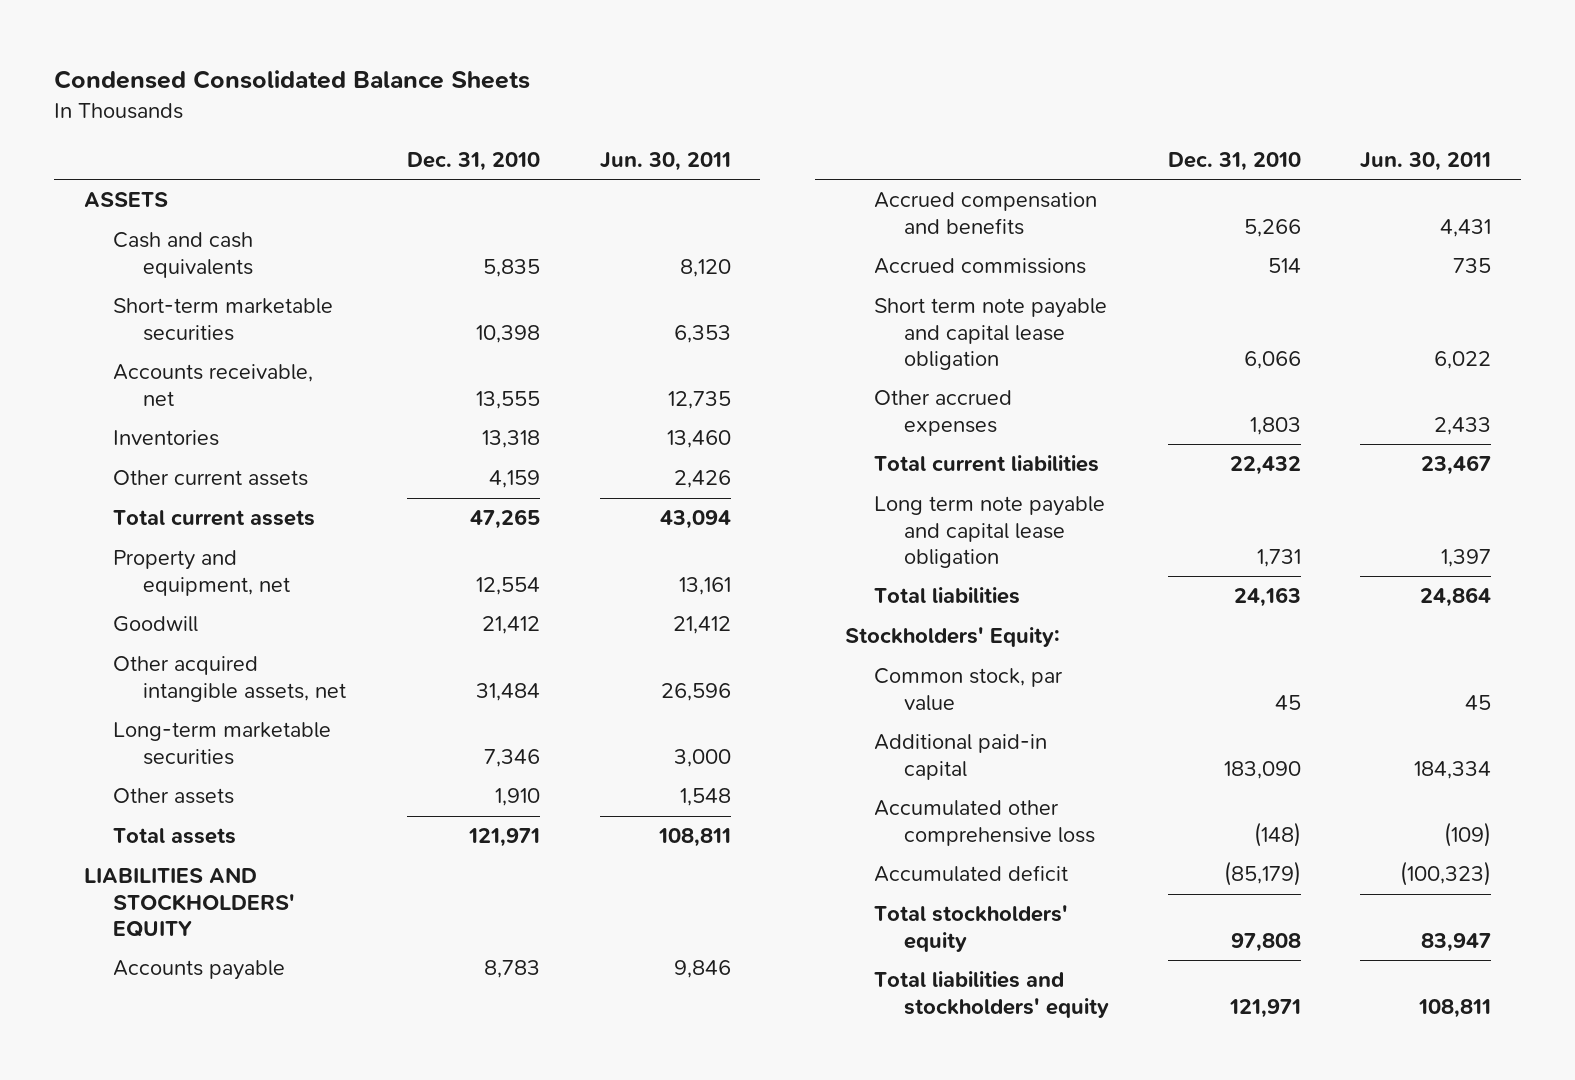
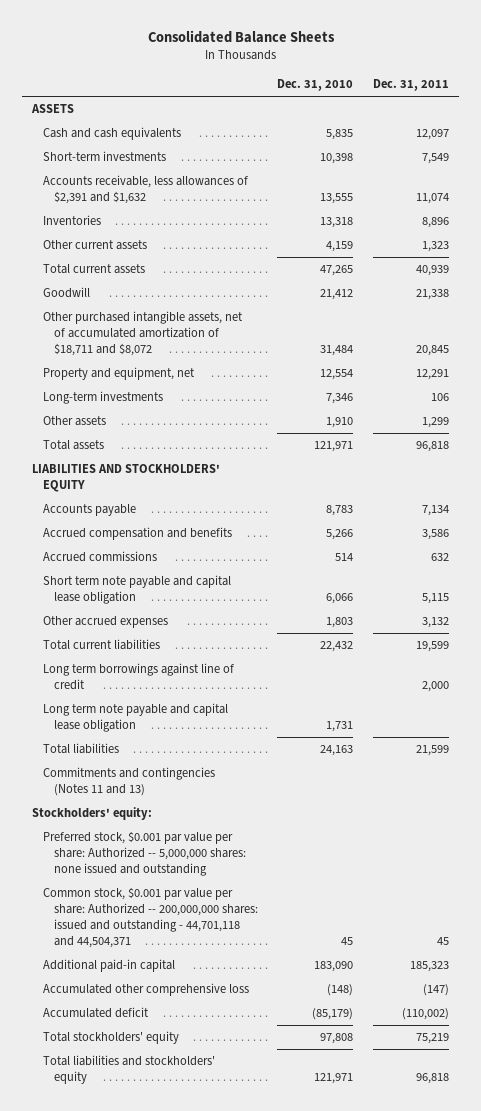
[54,70,531,90] Condensed Consolidated Balance Sheets -> [147,30,335,44] Consolidated Balance Sheets
[599,151,731,171] Jun. 30, 2011 -> none
none -> [373,79,450,92] Dec. 31, 2011
[113,298,334,341] Short-term marketable securities -> [42,151,166,162] Short-term investments
[113,364,314,406] Accounts receivable, net -> [42,175,248,205] Accounts receivable, less allowances of $2,391 and $1,632
[113,656,346,702] Other acquired intangible assets, net -> [42,311,243,357] Other purchased intangible assets, net of accumulated amortization of $18,711 and $8,072
[113,550,290,596] Property and equipment, net -> [42,367,195,381] Property and equipment, net
[113,722,332,765] Long-term marketable securities -> [42,391,163,405] Long-term investments
none -> [42,663,234,691] Long term borrowings against line of credit
none -> [42,767,215,797] Commitments and contingencies (Notes 11 and 13)
[844,627,1060,648] Stockholders' Equity: -> [32,807,153,821] Stockholders' equity:
none -> [42,831,246,877] Preferred stock, $0.001 par value per share: Authorized -- 5,000,000 shares: none issued and outstanding
[874,668,1064,711] Common stock, par value -> [42,887,258,948] Common stock, $0.001 par value per share: Authorized -- 200,000,000 shares: issued and outstanding - 44,701,118 and 44,504,371

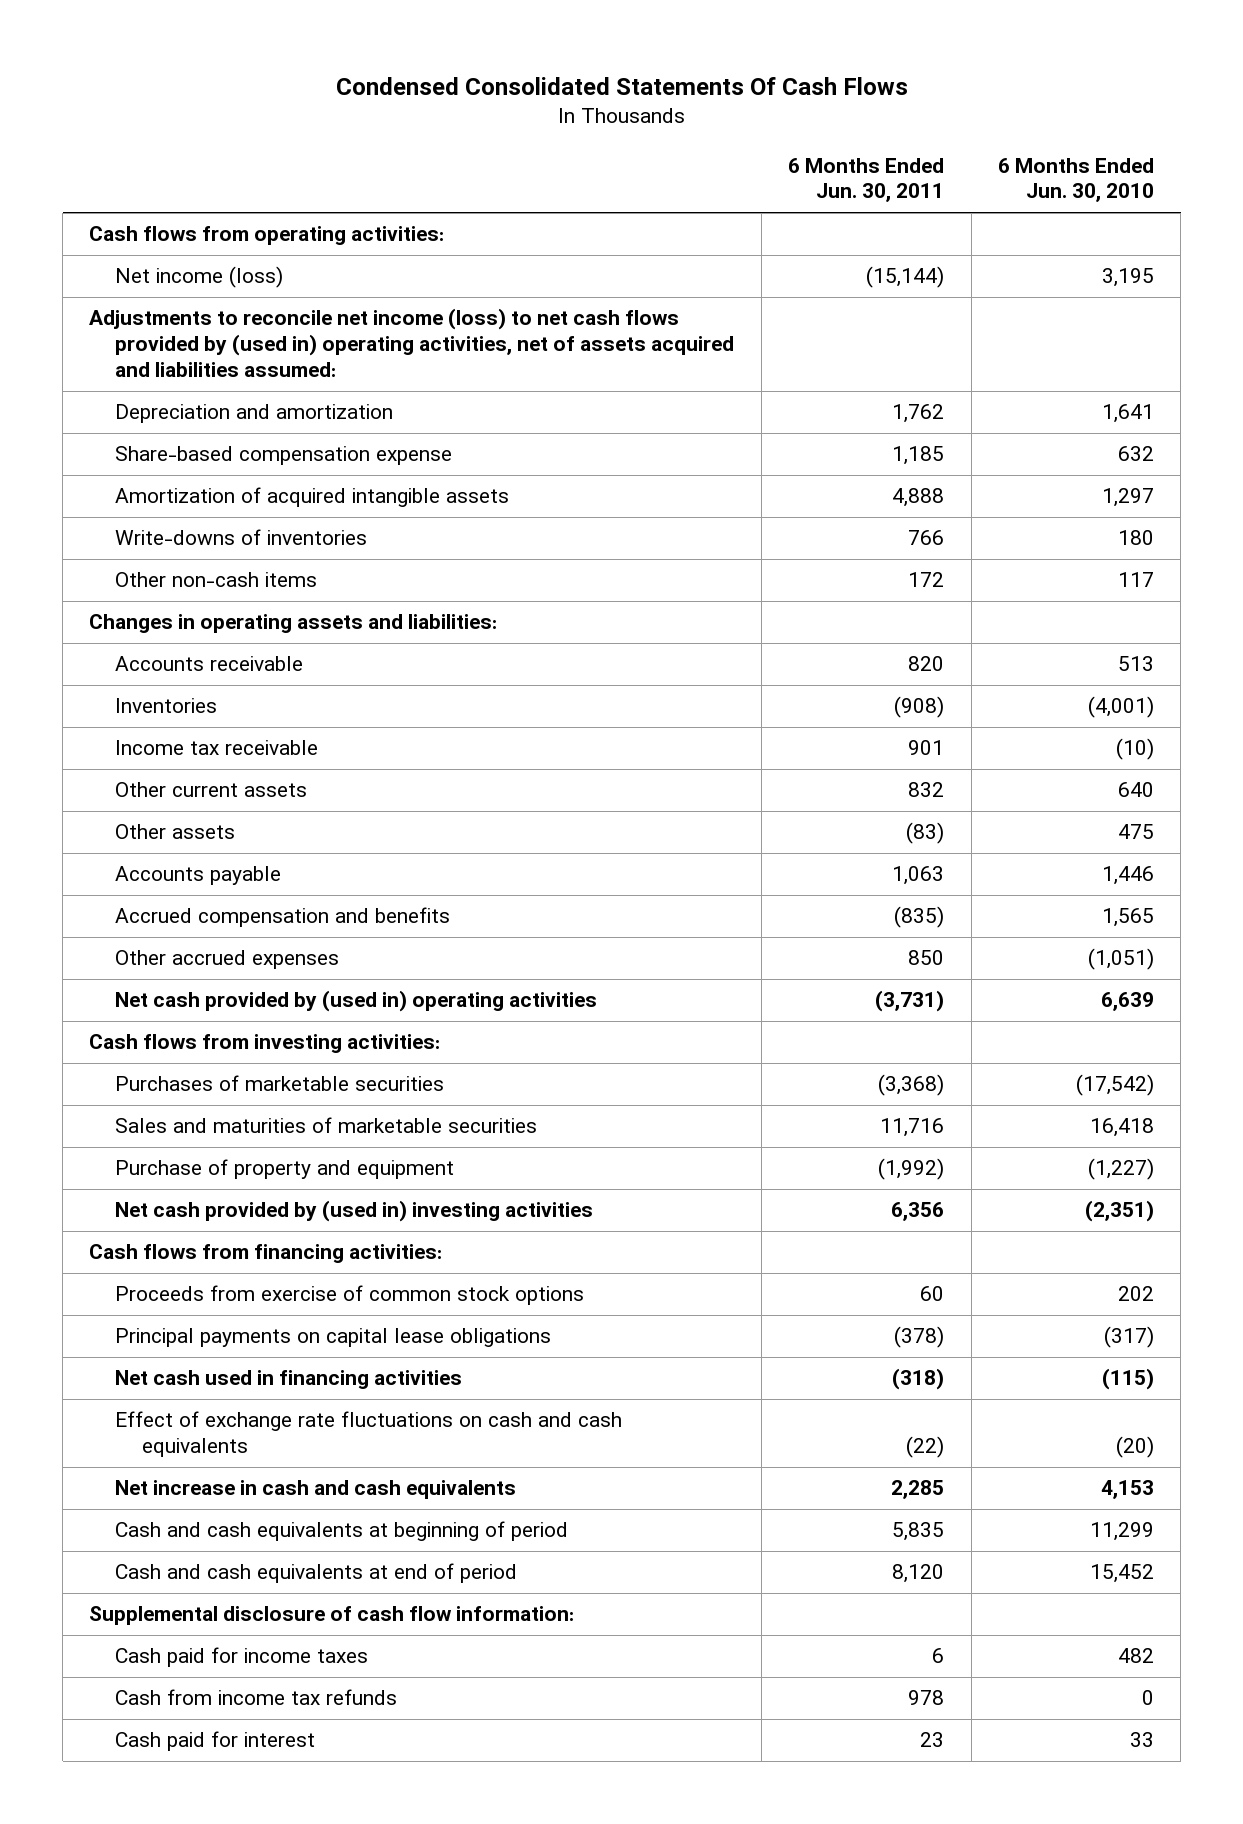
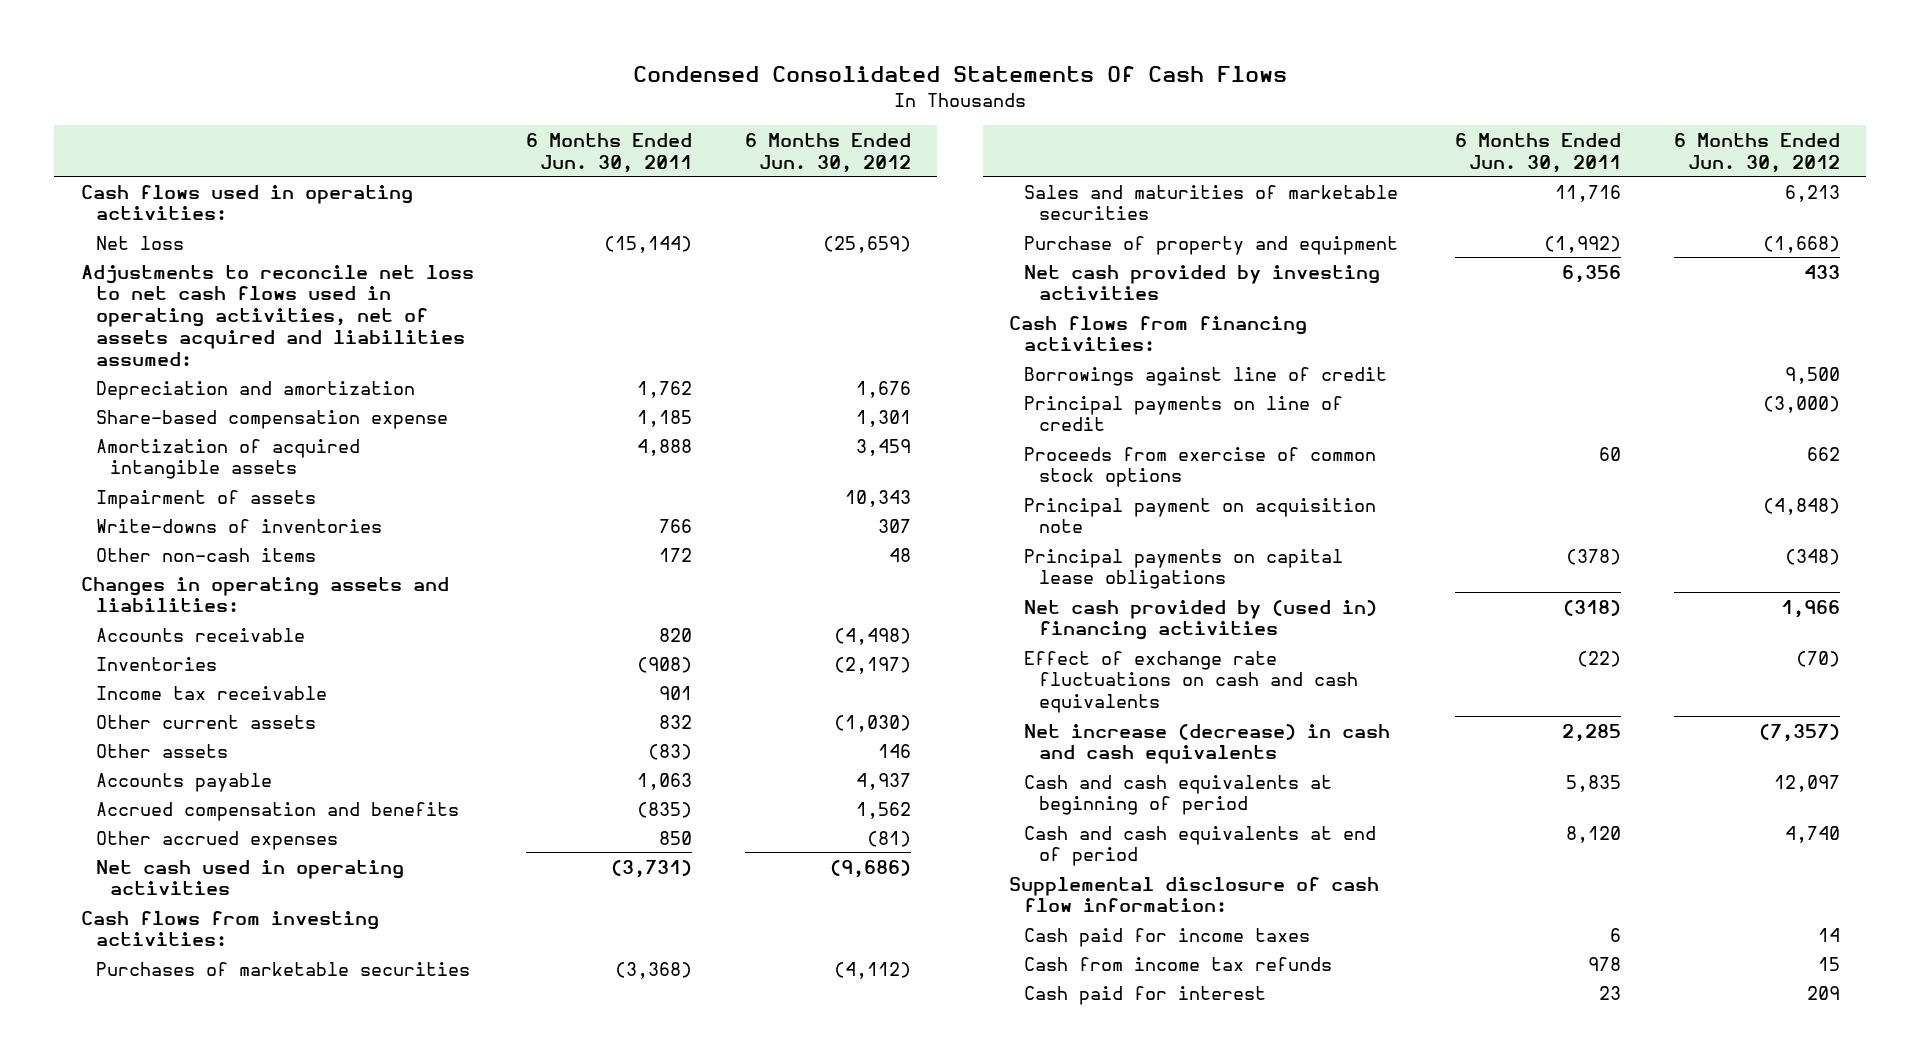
[997,157,1154,203] 6 Months Ended Jun. 30, 2010 -> none
none -> [745,132,912,173] 6 Months Ended Jun. 30, 2012
[89,226,445,246] Cash flows from operating activities: -> [80,184,413,221] Cash flows used in operating activities:
[115,266,284,289] Net income (loss) -> [95,235,184,250] Net loss
[89,308,735,378] Adjustments to reconcile net income (loss) to net cash flows provided by (used in) operating activities, net of assets acquired and liabilities assumed: -> [80,264,474,366] Adjustments to reconcile net loss to net cash flows used in operating activities, net of assets acquired and liabilities assumed:
none -> [95,489,316,509] Impairment of assets
[115,990,598,1013] Net cash provided by (used in) operating activities -> [95,859,404,896] Net cash used in operating activities
[115,1200,594,1223] Net cash provided by (used in) investing activities -> [1024,264,1381,301] Net cash provided by investing activities
none -> [1024,366,1388,386] Borrowings against line of credit
none -> [1024,395,1344,432] Principal payments on line of credit
none -> [1024,497,1377,534] Principal payment on acquisition note
[115,1370,463,1390] Net cash used in financing activities -> [1024,599,1378,641] Net cash provided by (used in) financing activities
[115,1480,517,1500] Net increase in cash and cash equivalents -> [1024,723,1391,765] Net increase (decrease) in cash and cash equivalents

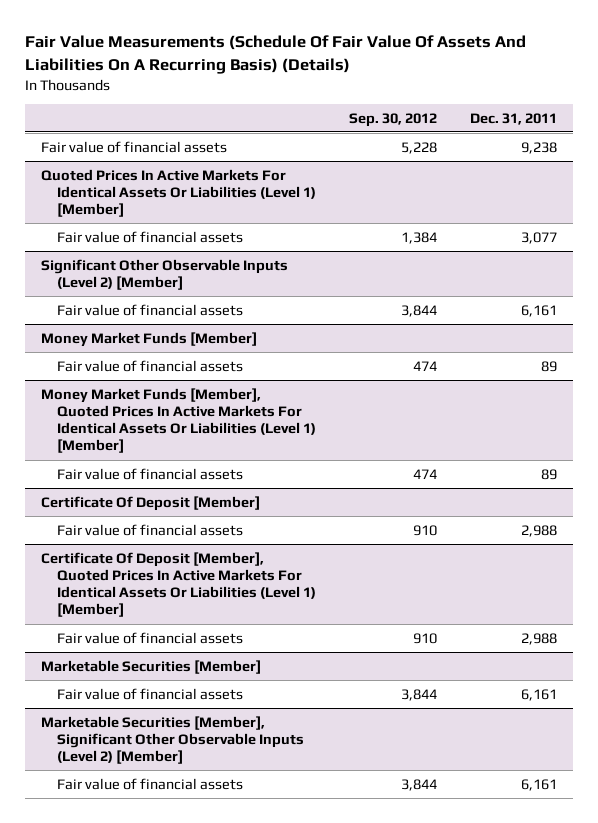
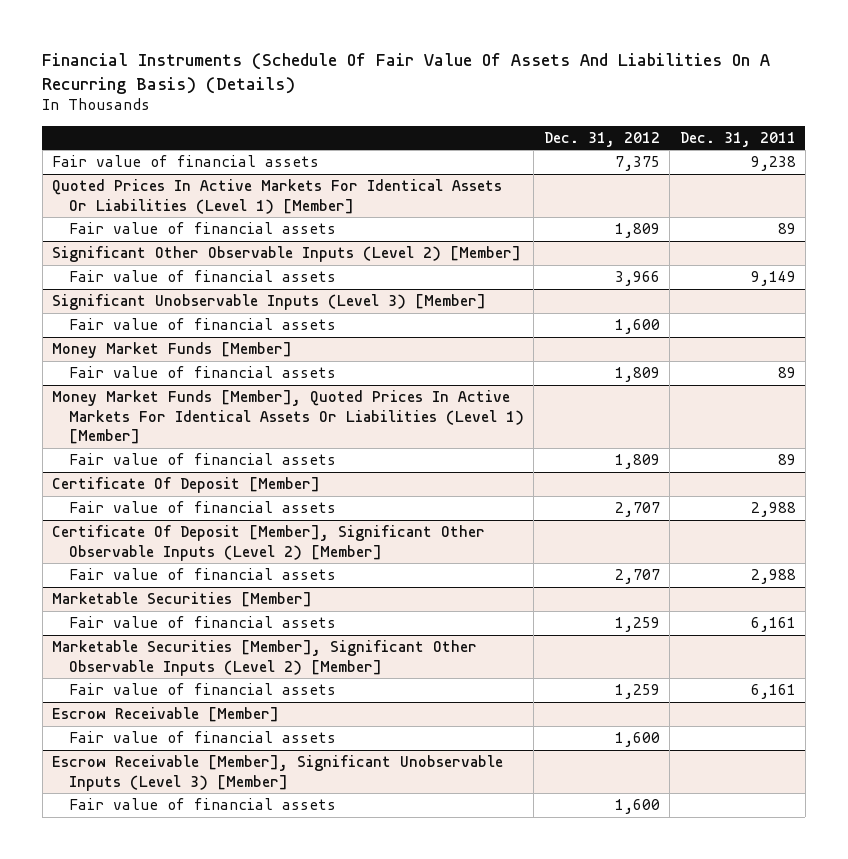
[24,35,526,75] Fair Value Measurements (Schedule Of Fair Value Of Assets And Liabilities On A Recurring Basis) (Details) -> [42,53,771,94] Financial Instruments (Schedule Of Fair Value Of Assets And Liabilities On A Recurring Basis) (Details)
[348,112,437,127] Sep. 30, 2012 -> none
none -> [543,131,660,147] Dec. 31, 2012
[520,231,557,244] 3,077 -> [777,223,796,235] 89
[520,304,557,317] 6,161 -> [750,271,796,287] 9,149
none -> [52,294,487,311] Significant Unobservable Inputs (Level 3) [Member]
none -> [69,318,337,331] Fair value of financial assets
[41,551,316,618] Certificate Of Deposit [Member], Quoted Prices In Active Markets For Identical Assets Or Liabilities (Level 1) [Member] -> none
none -> [52,525,486,561] Certificate Of Deposit [Member], Significant Other Observable Inputs (Level 2) [Member]
none -> [52,707,280,723] Escrow Receivable [Member]
none -> [69,731,337,744] Fair value of financial assets
none -> [52,755,504,791] Escrow Receivable [Member], Significant Unobservable Inputs (Level 3) [Member]
none -> [69,798,337,811] Fair value of financial assets

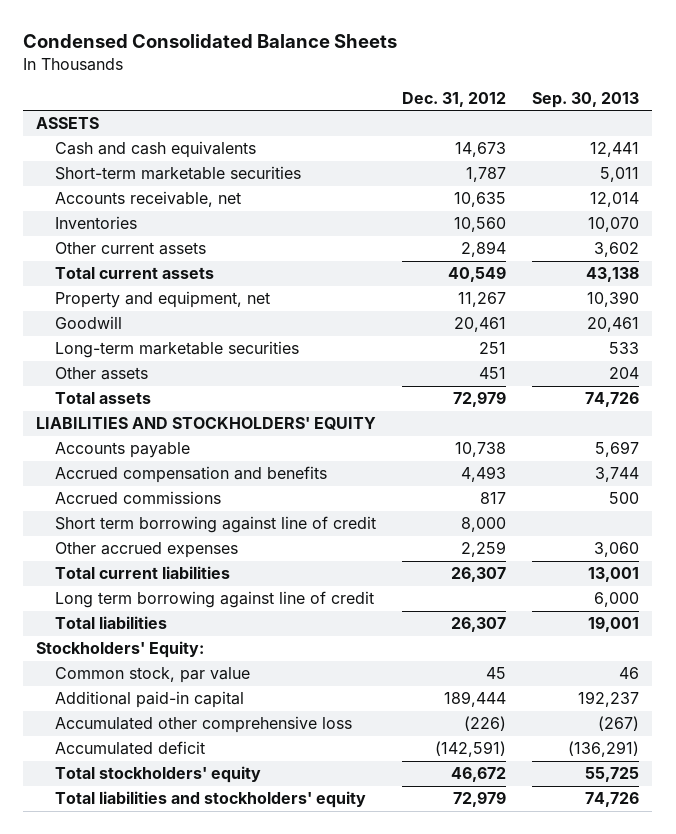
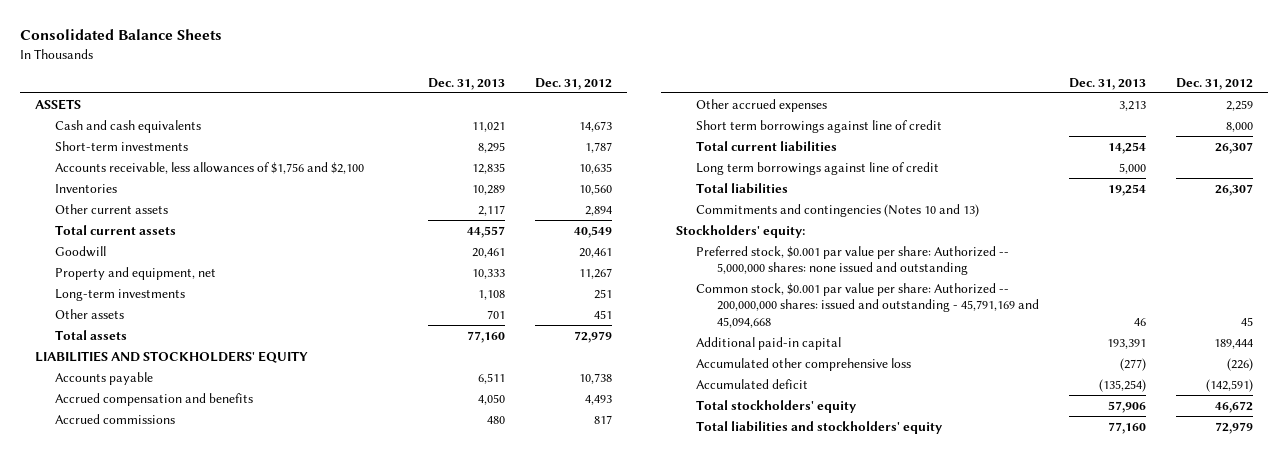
[23,34,398,49] Condensed Consolidated Balance Sheets -> [19,29,222,41] Consolidated Balance Sheets
[532,91,640,108] Sep. 30, 2013 -> none
none -> [427,77,505,90] Dec. 31, 2013
[55,166,302,181] Short-term marketable securities -> [55,140,189,151] Short-term investments
[55,191,242,208] Accounts receivable, net -> [55,161,365,174] Accounts receivable, less allowances of $1,756 and $2,100
[55,291,271,309] Property and equipment, net -> [55,266,217,280] Property and equipment, net
[55,341,300,359] Long-term marketable securities -> [55,288,186,301] Long-term investments
[55,516,377,534] Short term borrowing against line of credit -> none
none -> [696,119,943,133] Short term borrowings against line of credit
[55,591,375,609] Long term borrowing against line of credit -> [696,161,940,175] Long term borrowings against line of credit
none -> [696,203,980,217] Commitments and contingencies (Notes 10 and 13)
[36,641,205,659] Stockholders' Equity: -> [675,224,805,238] Stockholders' equity:
none -> [696,245,1010,276] Preferred stock, $0.001 par value per share: Authorized -- 5,000,000 shares: none issued and outstanding
[55,667,251,684] Common stock, par value -> [696,282,1039,328] Common stock, $0.001 par value per share: Authorized -- 200,000,000 shares: issued and outstanding - 45,791,169 and 45,094,668

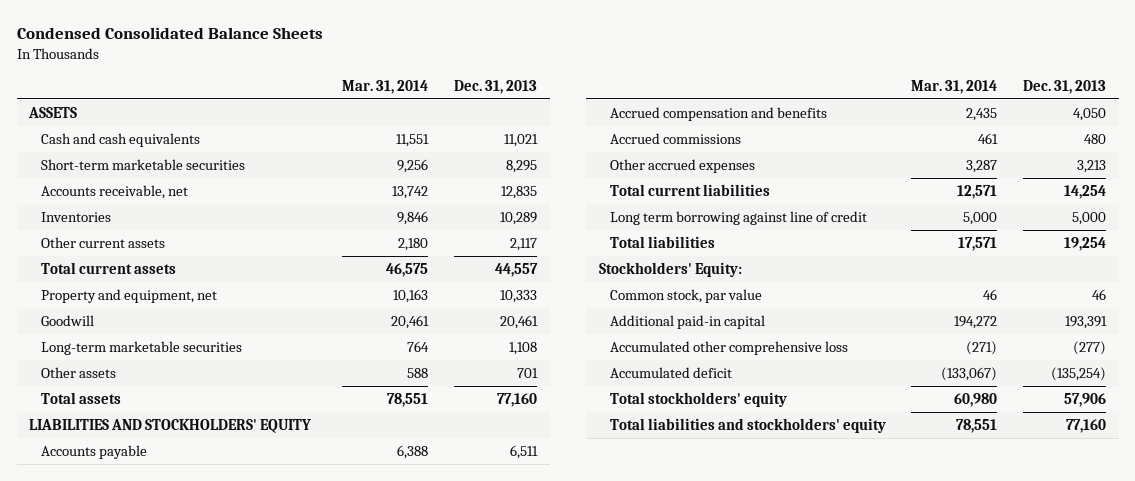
[19,29,222,41] Consolidated Balance Sheets -> [16,27,323,40] Condensed Consolidated Balance Sheets
[535,77,613,90] Dec. 31, 2012 -> none
none -> [342,79,429,94] Mar. 31, 2014
[55,140,189,151] Short-term investments -> [40,158,245,170] Short-term marketable securities
[55,161,365,174] Accounts receivable, less allowances of $1,756 and $2,100 -> [40,184,188,199] Accounts receivable, net
[55,245,107,257] Goodwill -> [40,314,94,326] Goodwill
[55,288,186,301] Long-term investments -> [40,340,242,355] Long-term marketable securities
[696,119,943,133] Short term borrowings against line of credit -> none
[696,161,940,175] Long term borrowings against line of credit -> [609,210,867,225] Long term borrowing against line of credit
[696,203,980,217] Commitments and contingencies (Notes 10 and 13) -> none
[696,245,1010,276] Preferred stock, $0.001 par value per share: Authorized -- 5,000,000 shares: none issued and outstanding -> none
[675,224,805,238] Stockholders' equity: -> [598,261,742,277] Stockholders' Equity:
[696,282,1039,328] Common stock, $0.001 par value per share: Authorized -- 200,000,000 shares: issued and outstanding - 45,791,169 and 45,094,668 -> [609,288,762,303] Common stock, par value

